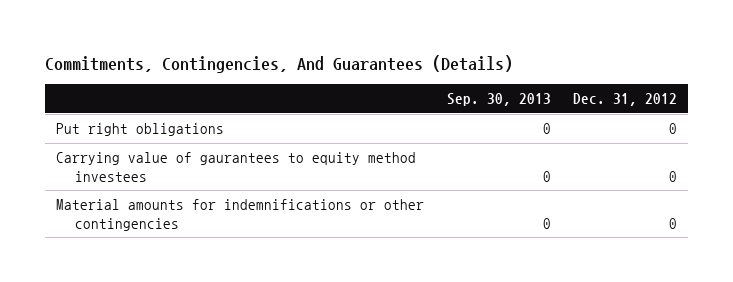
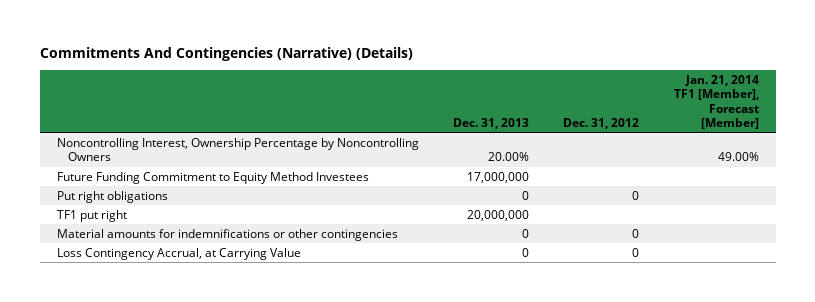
[45,54,514,73] Commitments, Contingencies, And Guarantees (Details) -> [39,47,413,62] Commitments And Contingencies (Narrative) (Details)
[446,93,551,107] Sep. 30, 2013 -> none
none -> [453,117,530,129] Dec. 31, 2013
none -> [673,75,759,129] Jan. 21, 2014 TF1 [Member], Forecast [Member]
none -> [56,137,419,162] Noncontrolling Interest, Ownership Percentage by Noncontrolling Owners
none -> [56,171,369,184] Future Funding Commitment to Equity Method Investees
[56,152,417,182] Carrying value of gaurantees to equity method investees -> none
none -> [56,209,127,222] TF1 put right
none -> [56,247,301,260] Loss Contingency Accrual, at Carrying Value

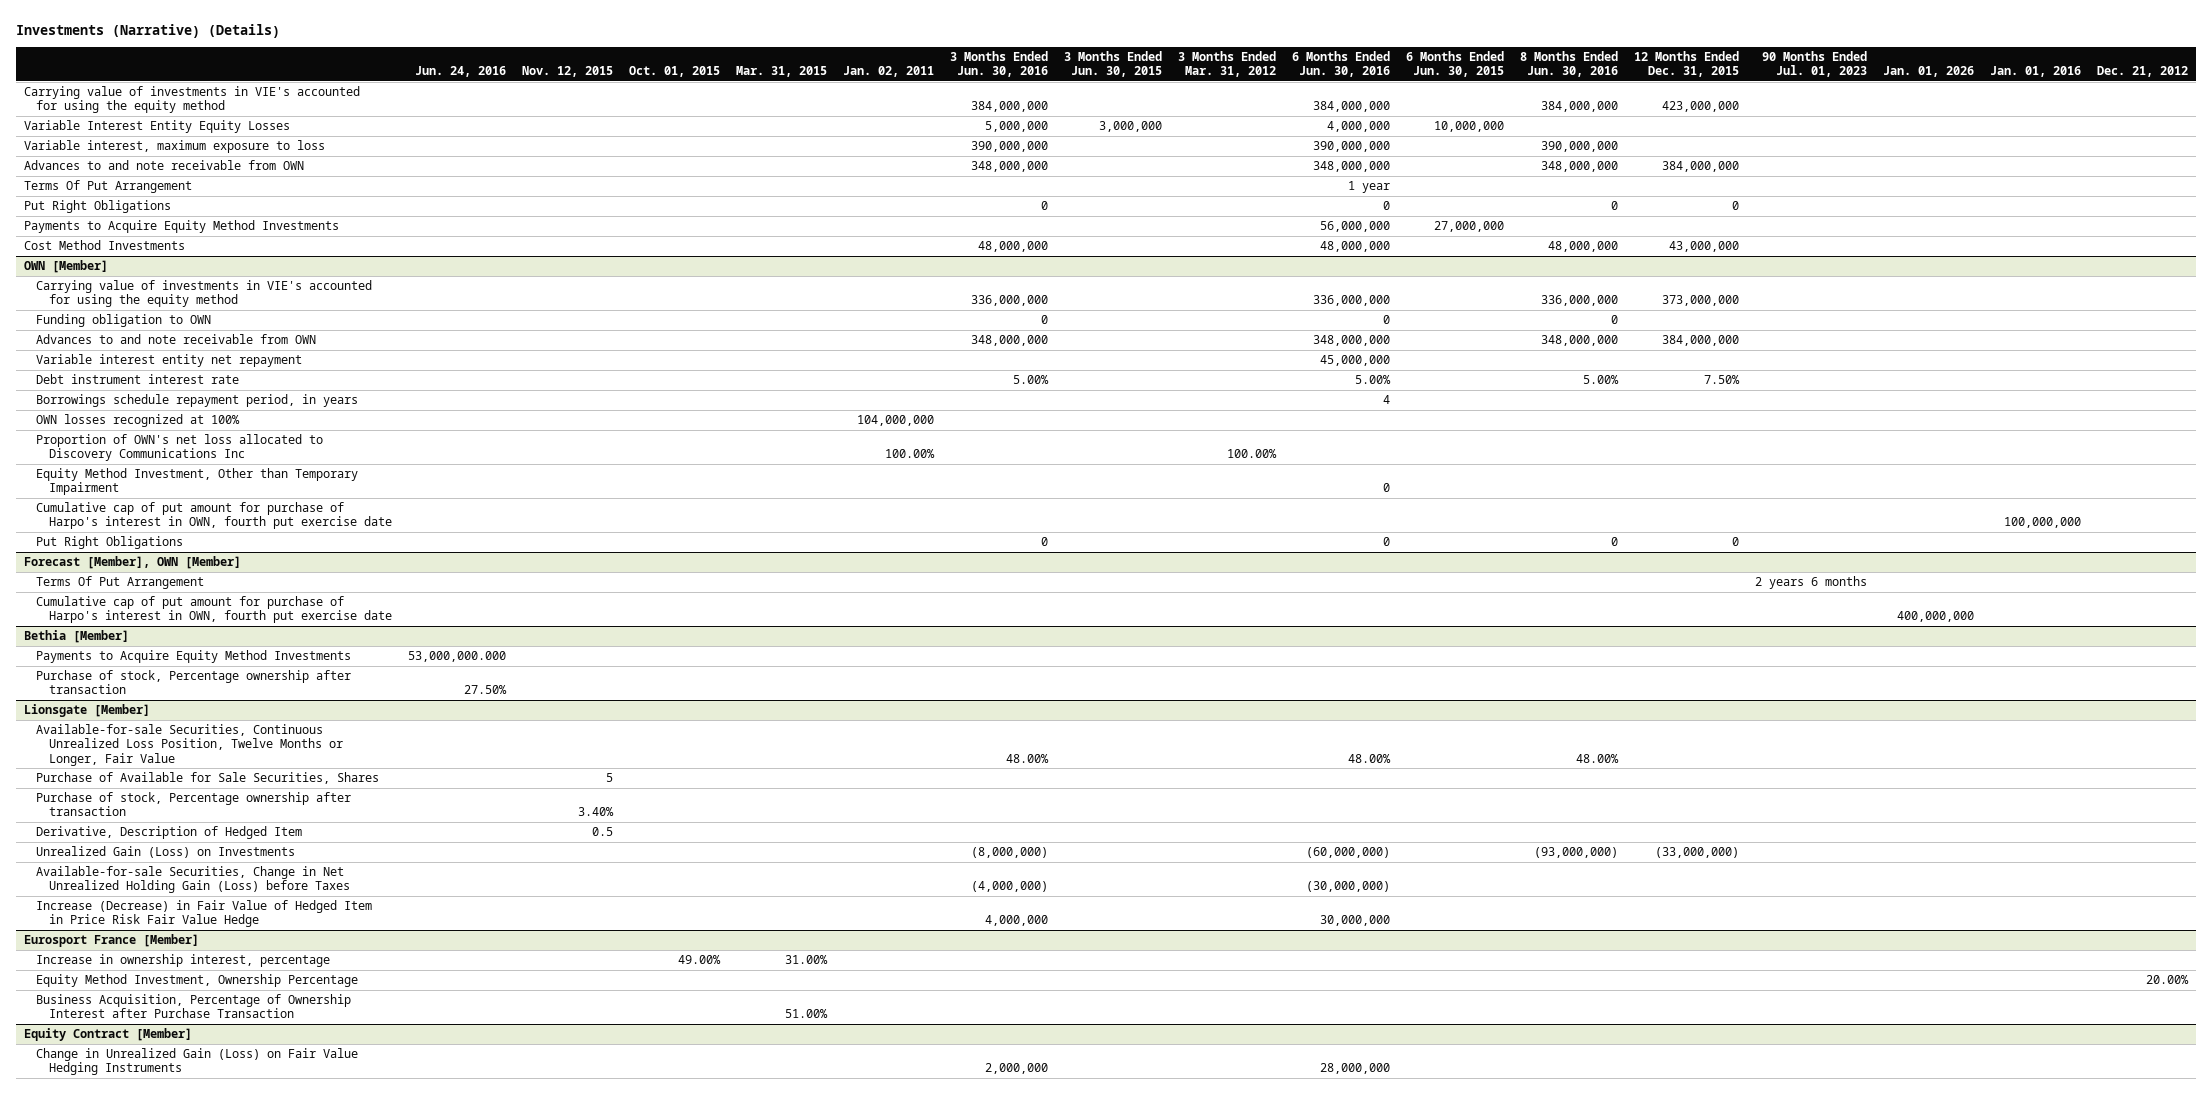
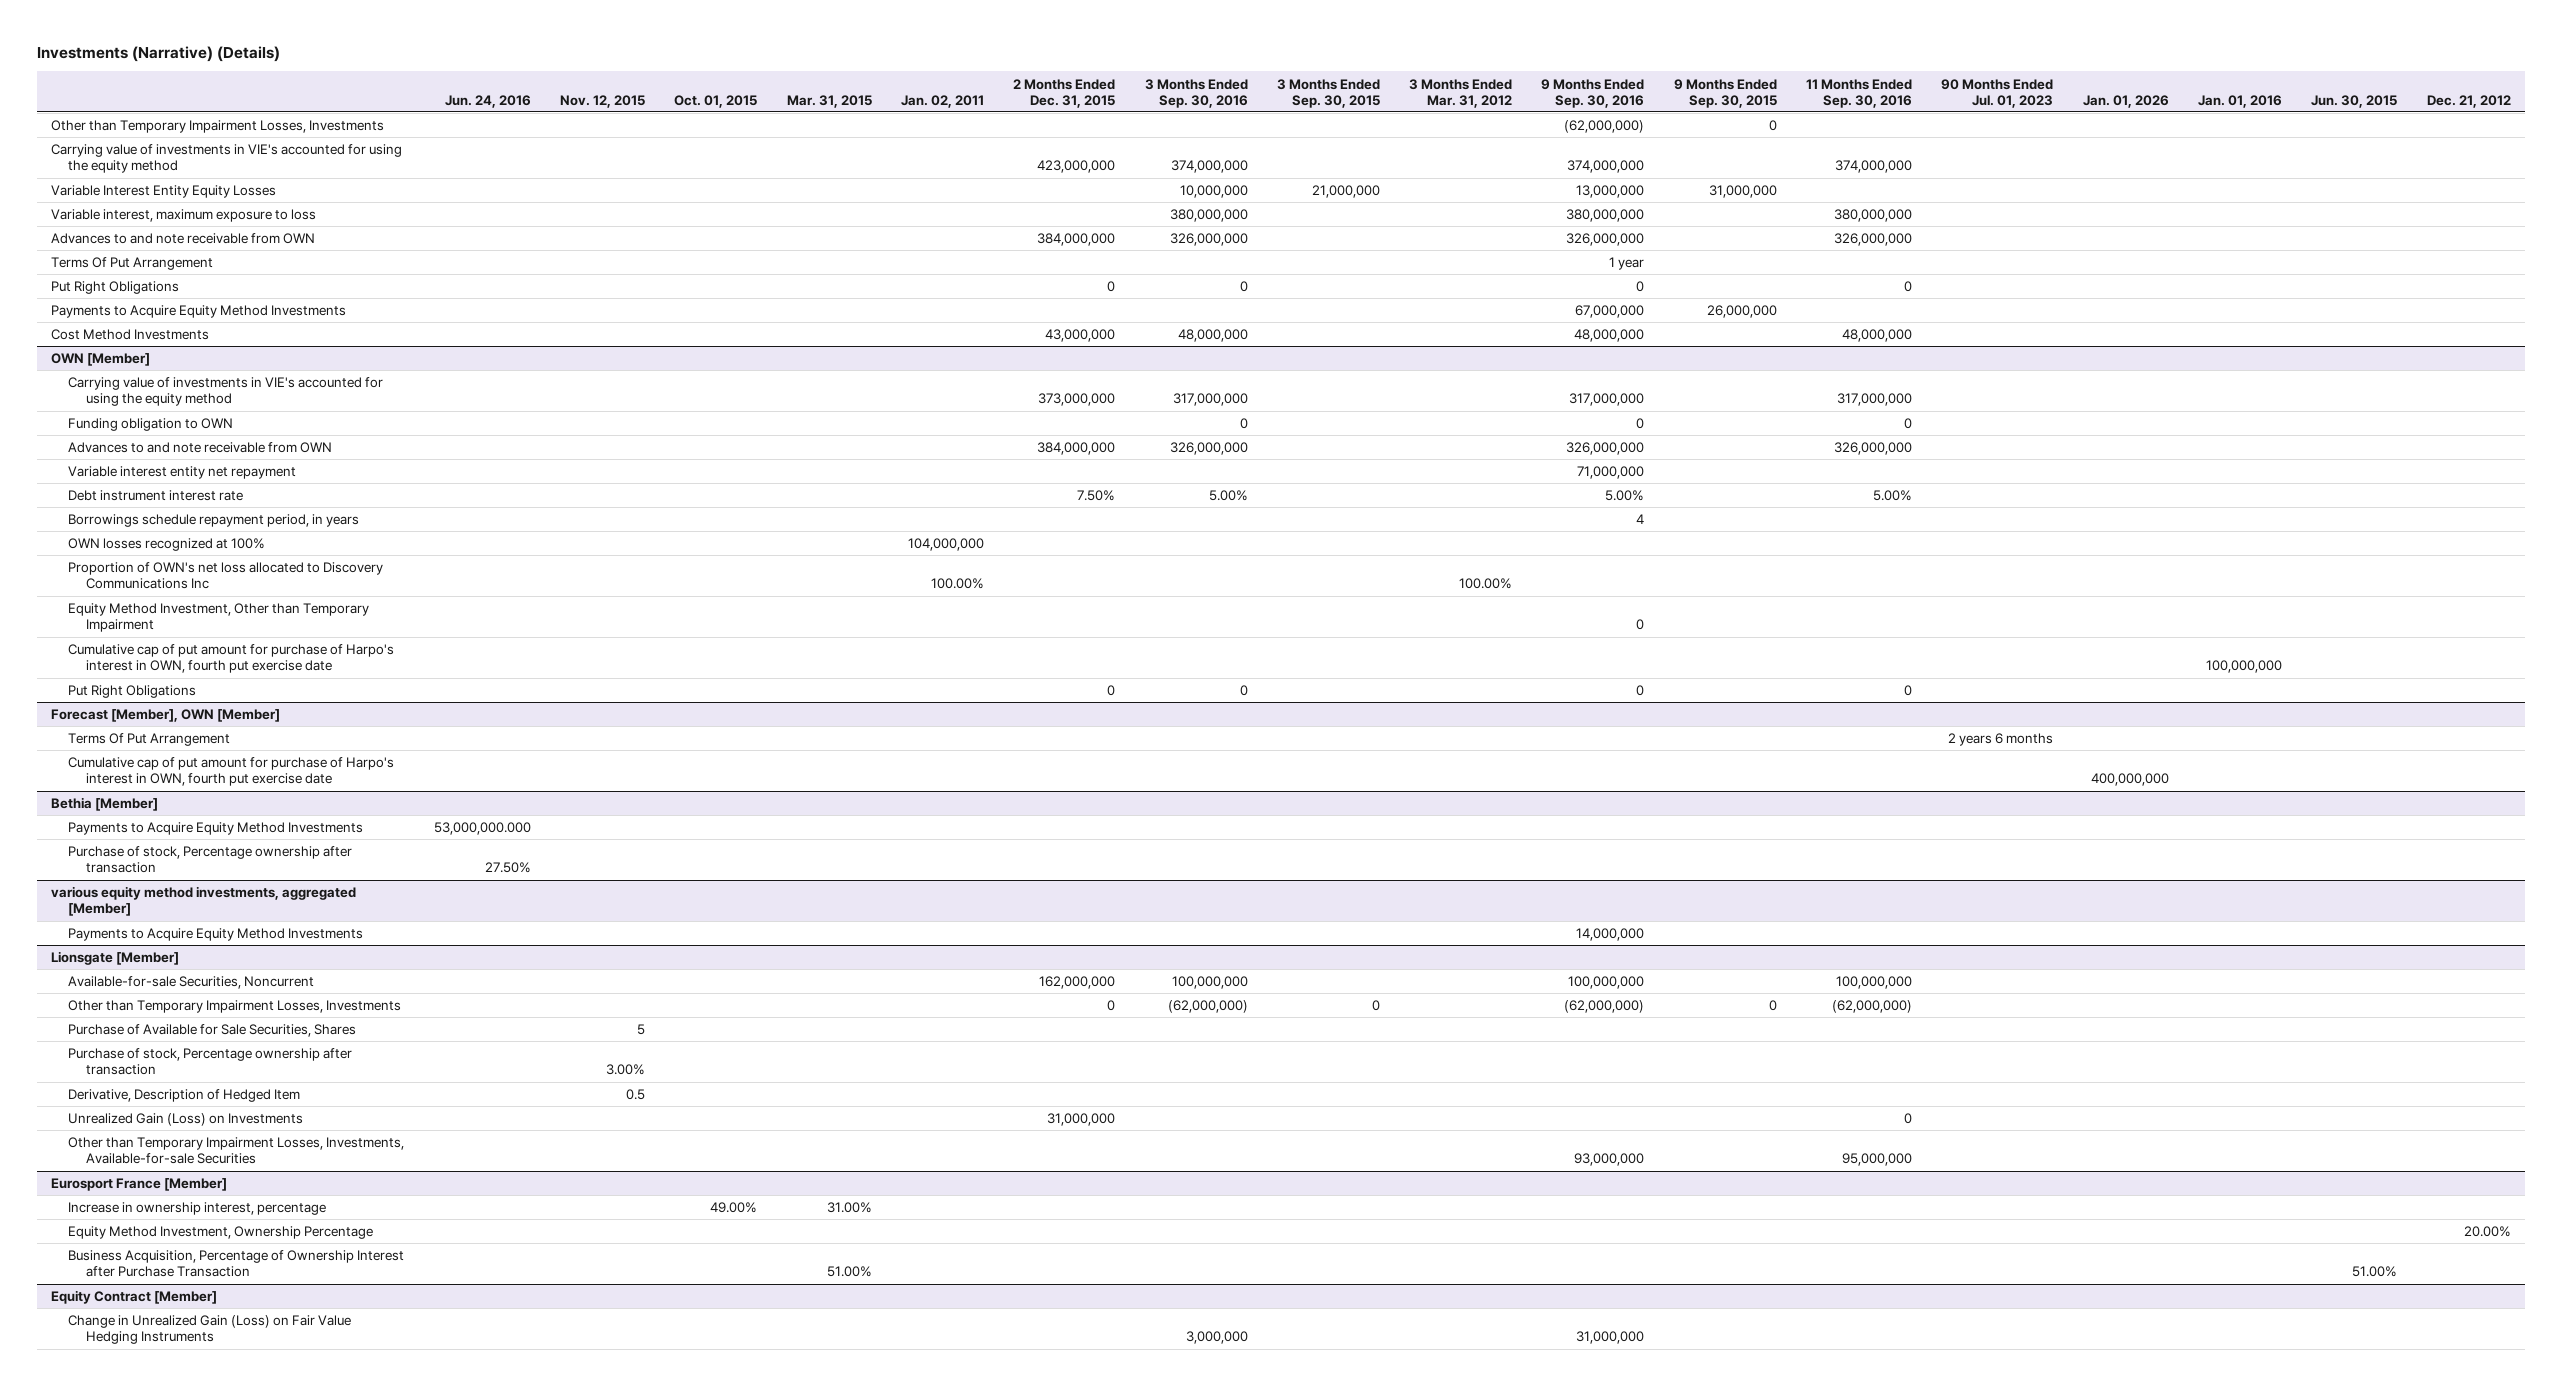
[949,50,1048,78] 3 Months Ended Jun. 30, 2016 -> none
[1063,50,1162,78] 3 Months Ended Jun. 30, 2015 -> none
[1291,50,1390,78] 6 Months Ended Jun. 30, 2016 -> none
[1405,50,1504,78] 6 Months Ended Jun. 30, 2015 -> none
[1519,50,1618,78] 8 Months Ended Jun. 30, 2016 -> none
[1633,50,1739,78] 12 Months Ended Dec. 31, 2015 -> none
none -> [1013,78,1116,108] 2 Months Ended Dec. 31, 2015
none -> [1144,78,1248,108] 3 Months Ended Sep. 30, 2016
none -> [1276,78,1380,108] 3 Months Ended Sep. 30, 2015
none -> [1541,78,1645,108] 9 Months Ended Sep. 30, 2016
none -> [1673,78,1777,108] 9 Months Ended Sep. 30, 2015
none -> [1806,78,1913,108] 11 Months Ended Sep. 30, 2016
none -> [2311,94,2398,108] Jun. 30, 2015
none -> [51,120,385,134] Other than Temporary Impairment Losses, Investments
none -> [51,886,357,917] various equity method investments, aggregated [Member]
none -> [68,928,364,942] Payments to Acquire Equity Method Investments
[36,724,343,766] Available-for-sale Securities, Continuous Unrealized Loss Position, Twelve Months or Longer, Fair Value -> none
none -> [68,976,315,990] Available-for-sale Securities, Noncurrent
none -> [68,1000,402,1014] Other than Temporary Impairment Losses, Investments
[577,807,614,817] 3.40% -> [606,1064,646,1076] 3.00%
[36,866,350,894] Available-for-sale Securities, Change in Net Unrealized Holding Gain (Loss) before Taxes -> none
[36,900,373,928] Increase (Decrease) in Fair Value of Hedged Item in Price Risk Fair Value Hedge -> none
none -> [68,1137,405,1165] Other than Temporary Impairment Losses, Investments, Available-for-sale Securities

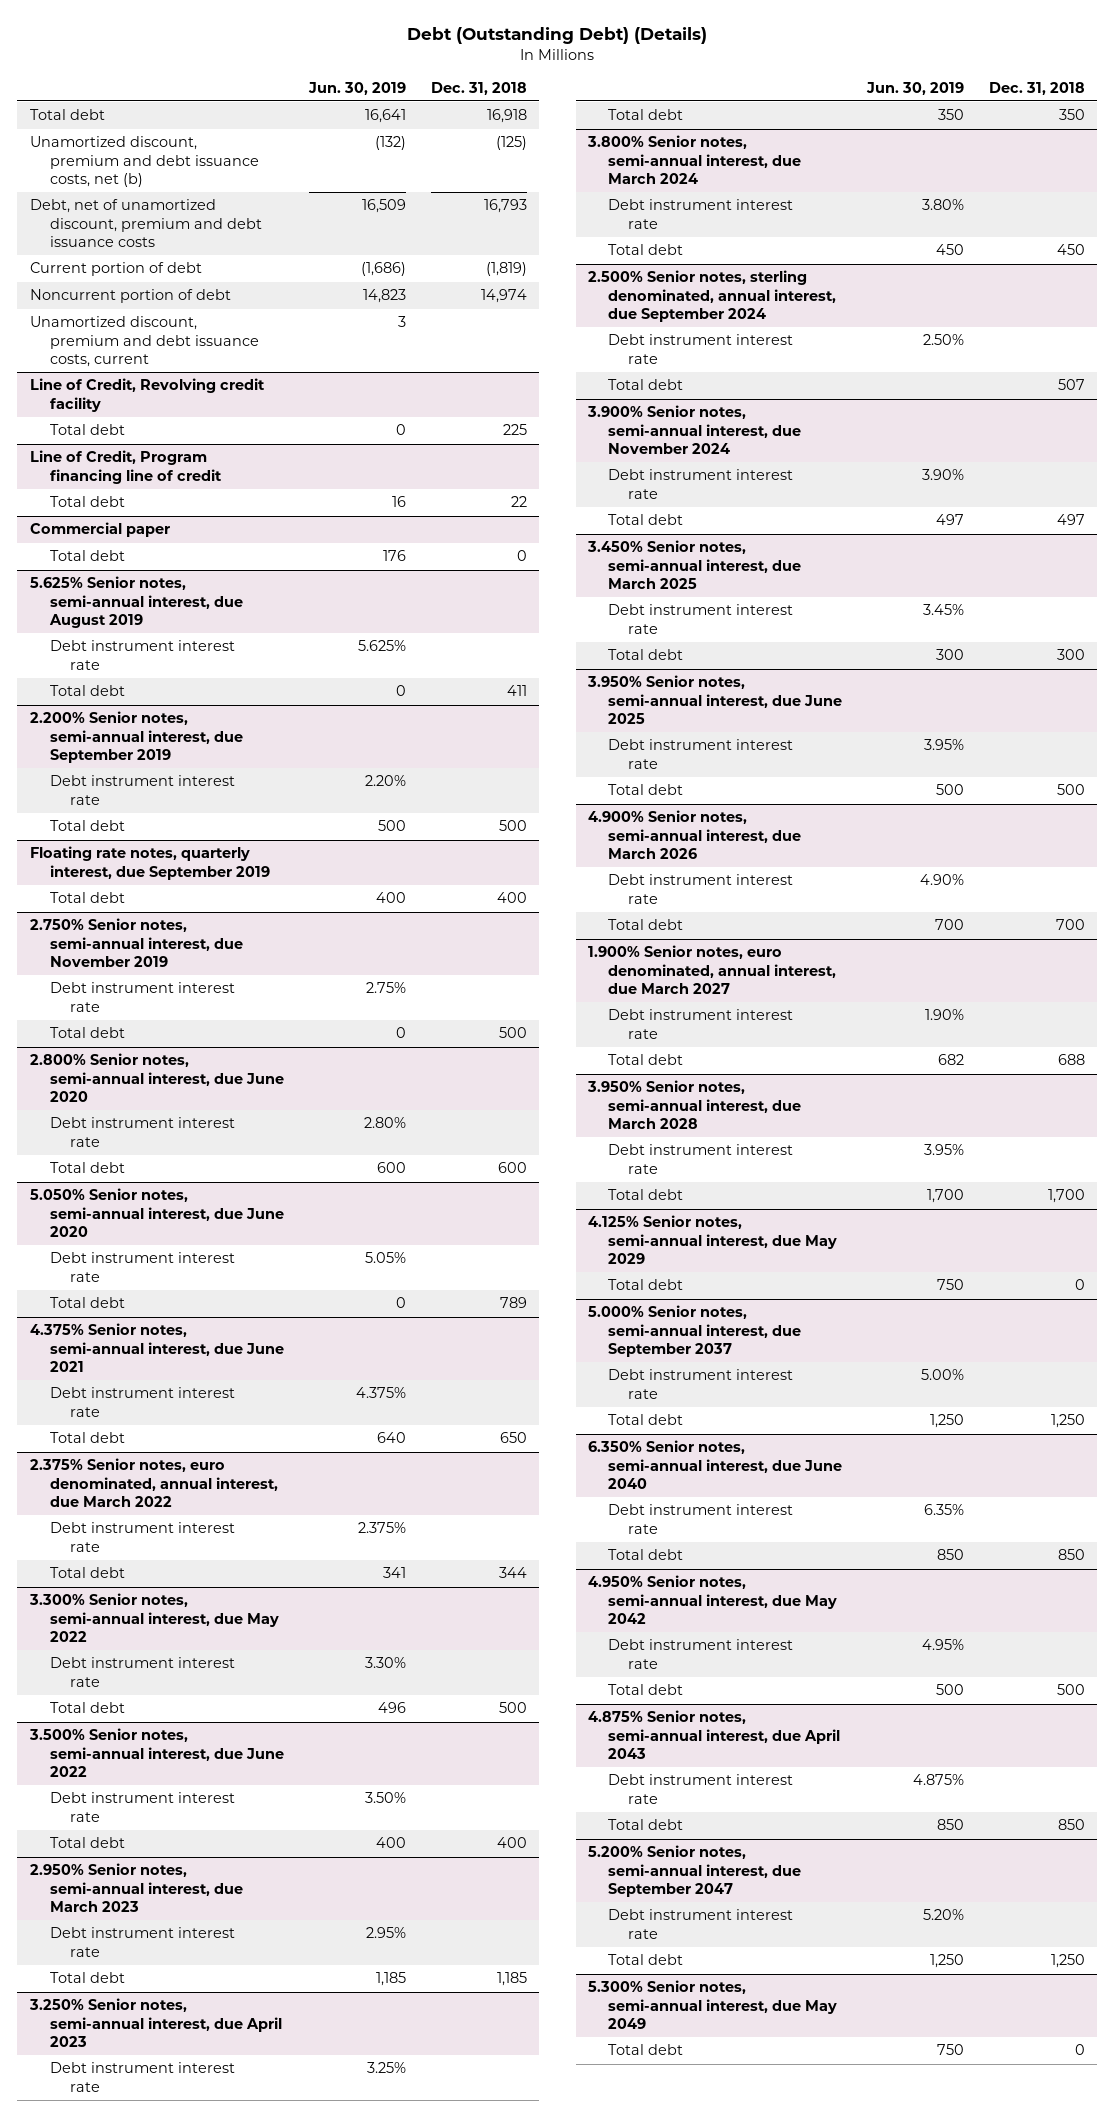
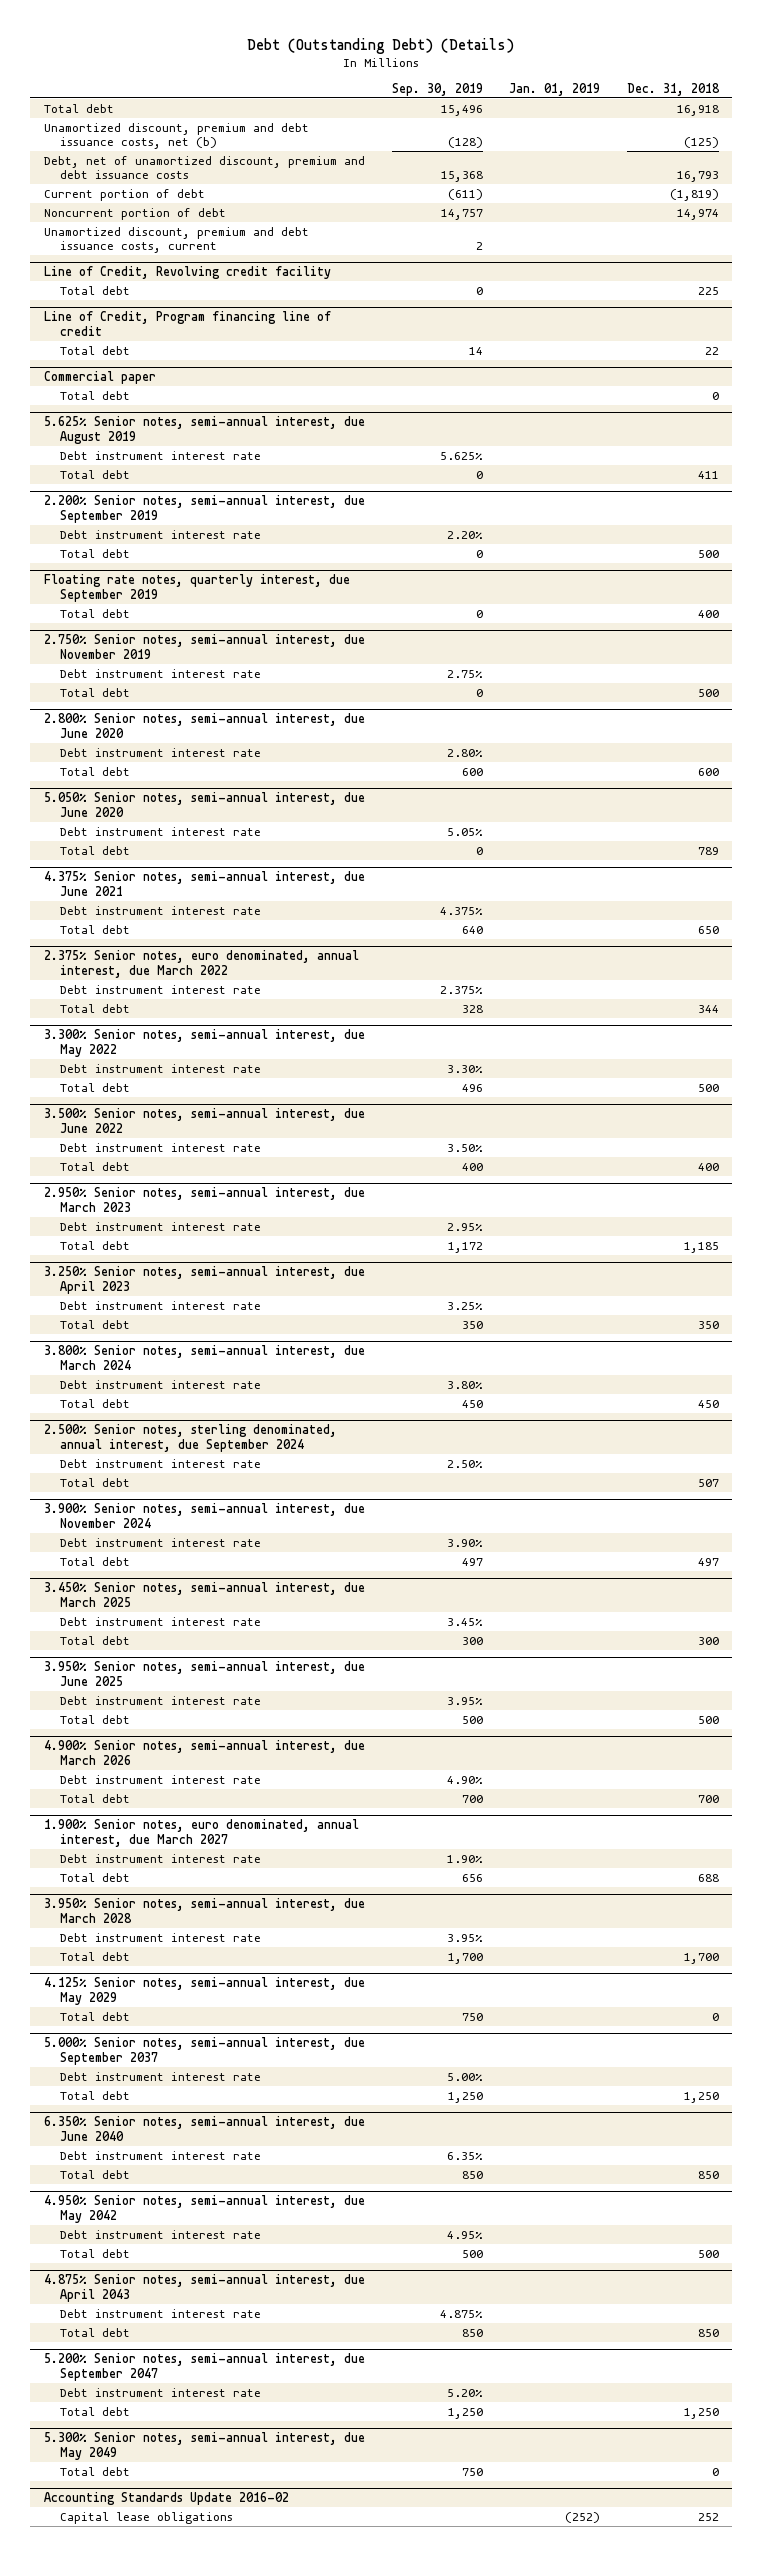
[307,81,406,95] Jun. 30, 2019 -> none
none -> [391,82,483,96] Sep. 30, 2019
none -> [509,82,601,96] Jan. 01, 2019
none -> [43,2492,289,2506] Accounting Standards Update 2016-02
none -> [60,2511,234,2524] Capital lease obligations

